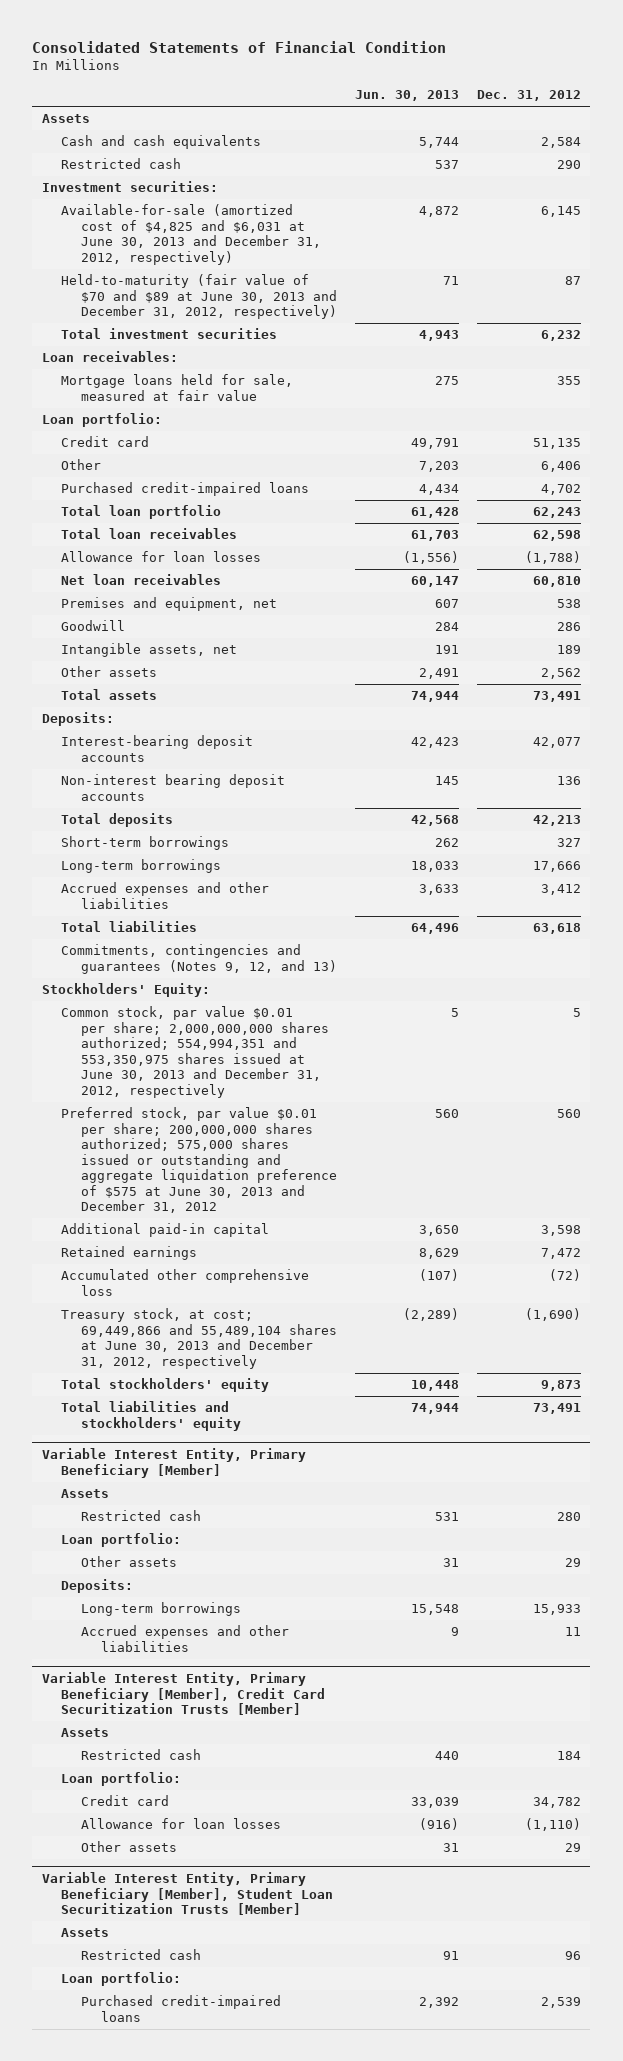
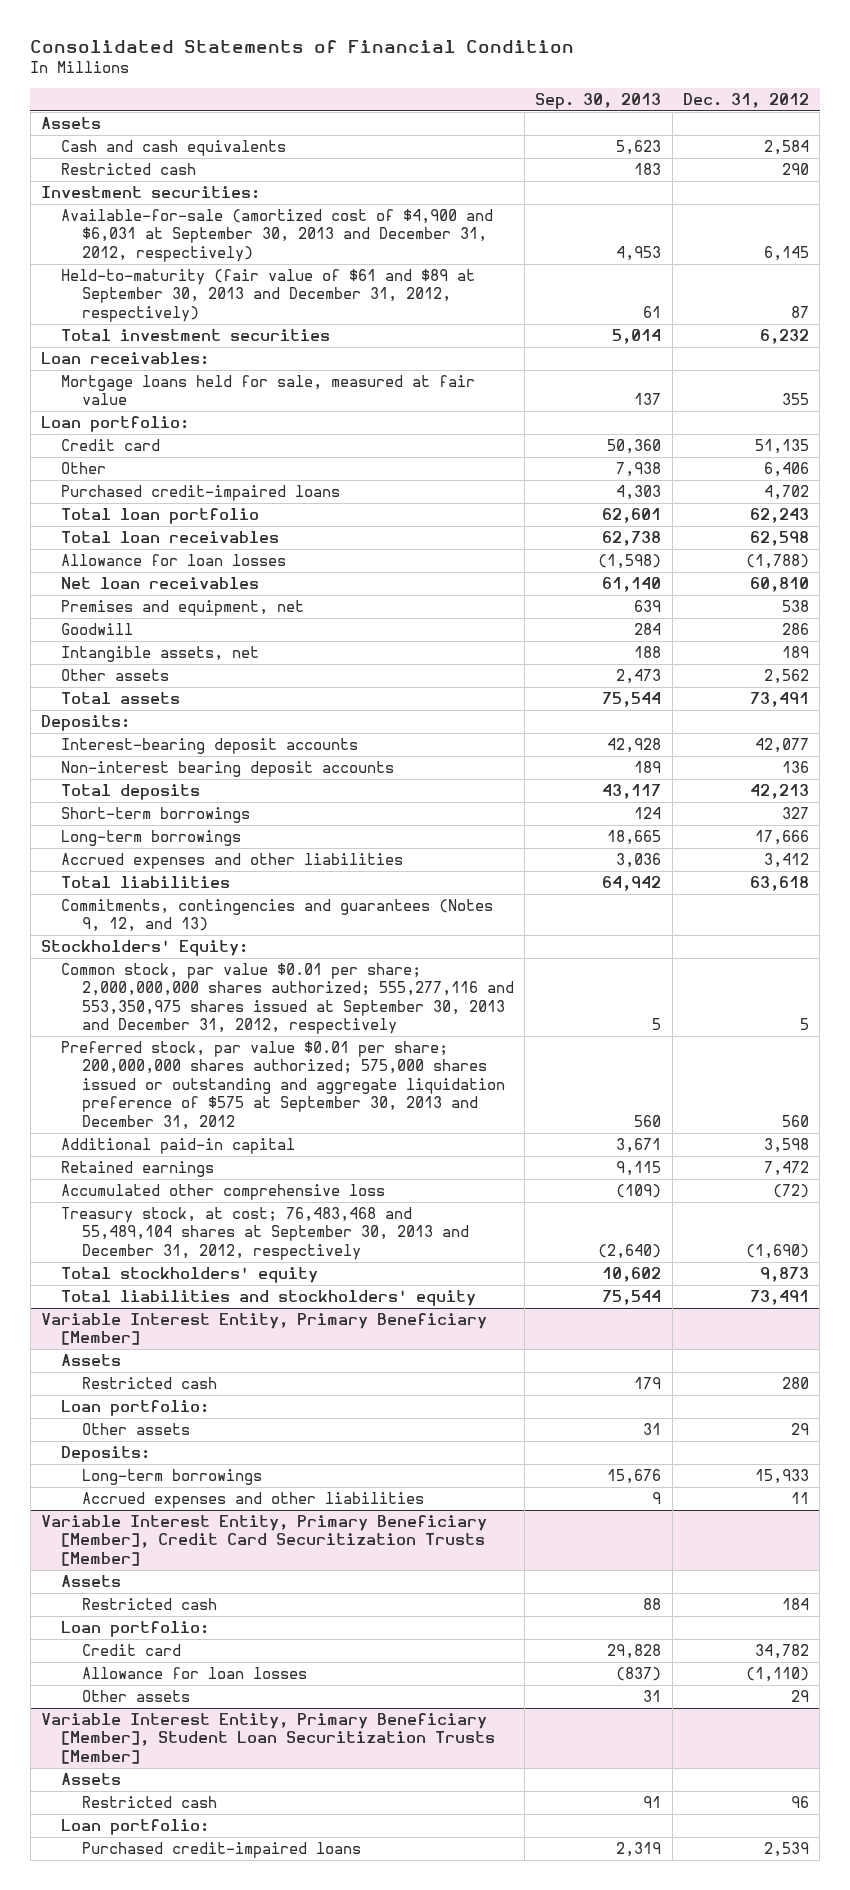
[355,90,460,102] Jun. 30, 2013 -> none
none -> [535,92,662,109] Sep. 30, 2013
[61,204,322,265] Available-for-sale (amortized cost of $4,825 and $6,031 at June 30, 2013 and December 31, 2012, respectively) -> [61,208,494,262] Available-for-sale (amortized cost of $4,900 and $6,031 at September 30, 2013 and December 31, 2012, respectively)
[61,274,338,320] Held-to-maturity (fair value of $70 and $89 at June 30, 2013 and December 31, 2012, respectively) -> [61,268,476,322] Held-to-maturity (fair value of $61 and $89 at September 30, 2013 and December 31, 2012, respectively)
[61,1006,330,1098] Common stock, par value $0.01 per share; 2,000,000,000 shares authorized; 554,994,351 and 553,350,975 shares issued at June 30, 2013 and December 31, 2012, respectively -> [61,962,514,1035] Common stock, par value $0.01 per share; 2,000,000,000 shares authorized; 555,277,116 and 553,350,975 shares issued at September 30, 2013 and December 31, 2012, respectively
[61,1107,338,1214] Preferred stock, par value $0.01 per share; 200,000,000 shares authorized; 575,000 shares issued or outstanding and aggregate liquidation preference of $575 at June 30, 2013 and December 31, 2012 -> [61,1040,505,1130] Preferred stock, par value $0.01 per share; 200,000,000 shares authorized; 575,000 shares issued or outstanding and aggregate liquidation preference of $575 at September 30, 2013 and December 31, 2012
[61,1308,338,1369] Treasury stock, at cost; 69,449,866 and 55,489,104 shares at June 30, 2013 and December 31, 2012, respectively -> [61,1206,469,1260] Treasury stock, at cost; 76,483,468 and 55,489,104 shares at September 30, 2013 and December 31, 2012, respectively

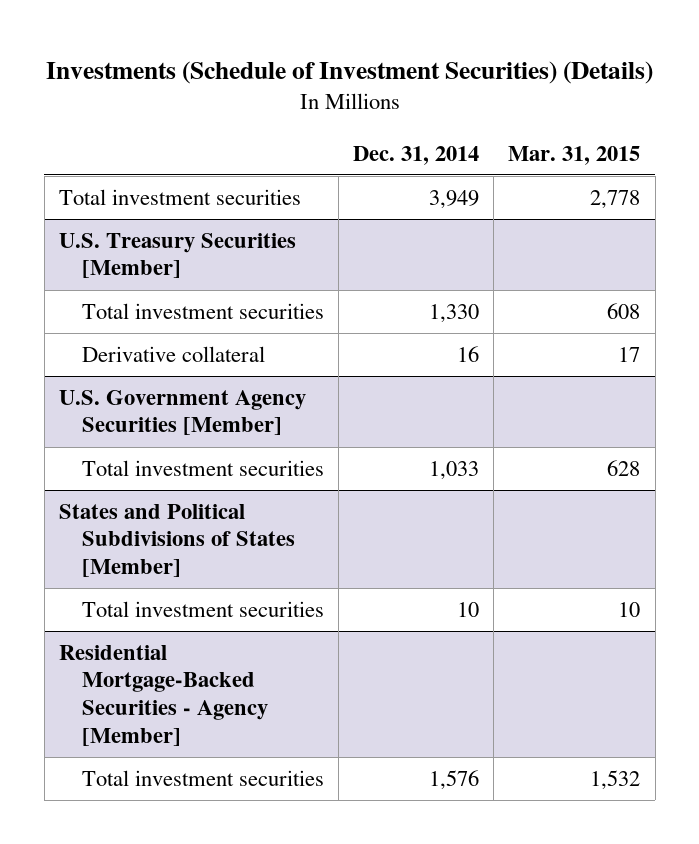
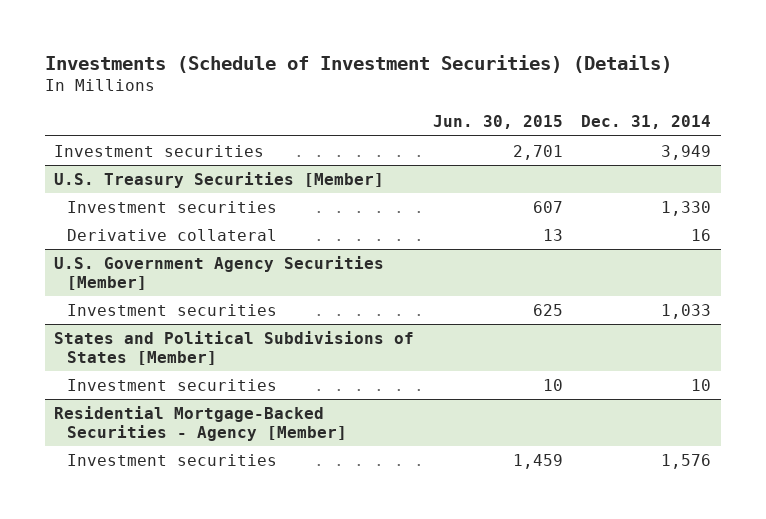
[508,145,641,165] Mar. 31, 2015 -> none
none -> [432,115,563,130] Jun. 30, 2015
[59,188,302,205] Total investment securities -> [54,145,265,158] Investment securities
[81,302,324,319] Total investment securities -> [66,201,277,214] Investment securities
[81,459,324,476] Total investment securities -> [66,304,277,317] Investment securities
[81,600,324,617] Total investment securities -> [66,379,277,392] Investment securities
[81,769,324,786] Total investment securities -> [66,454,277,467] Investment securities

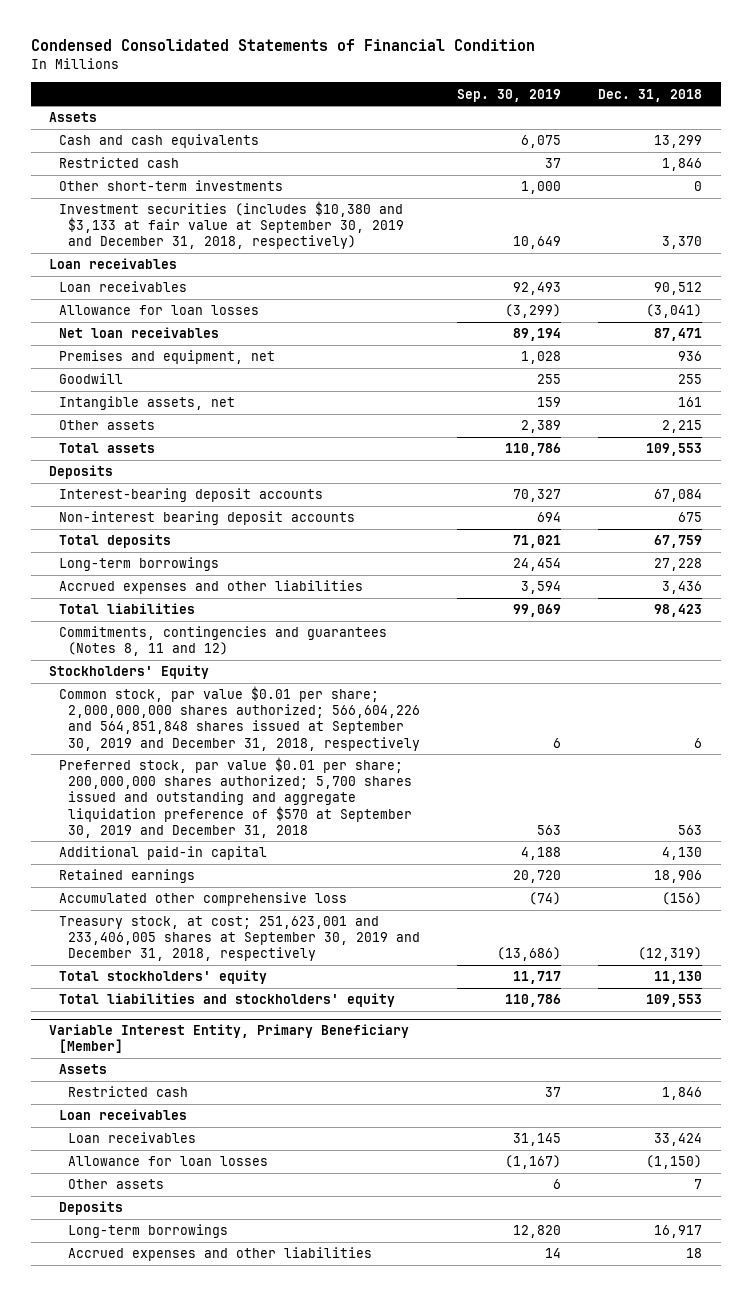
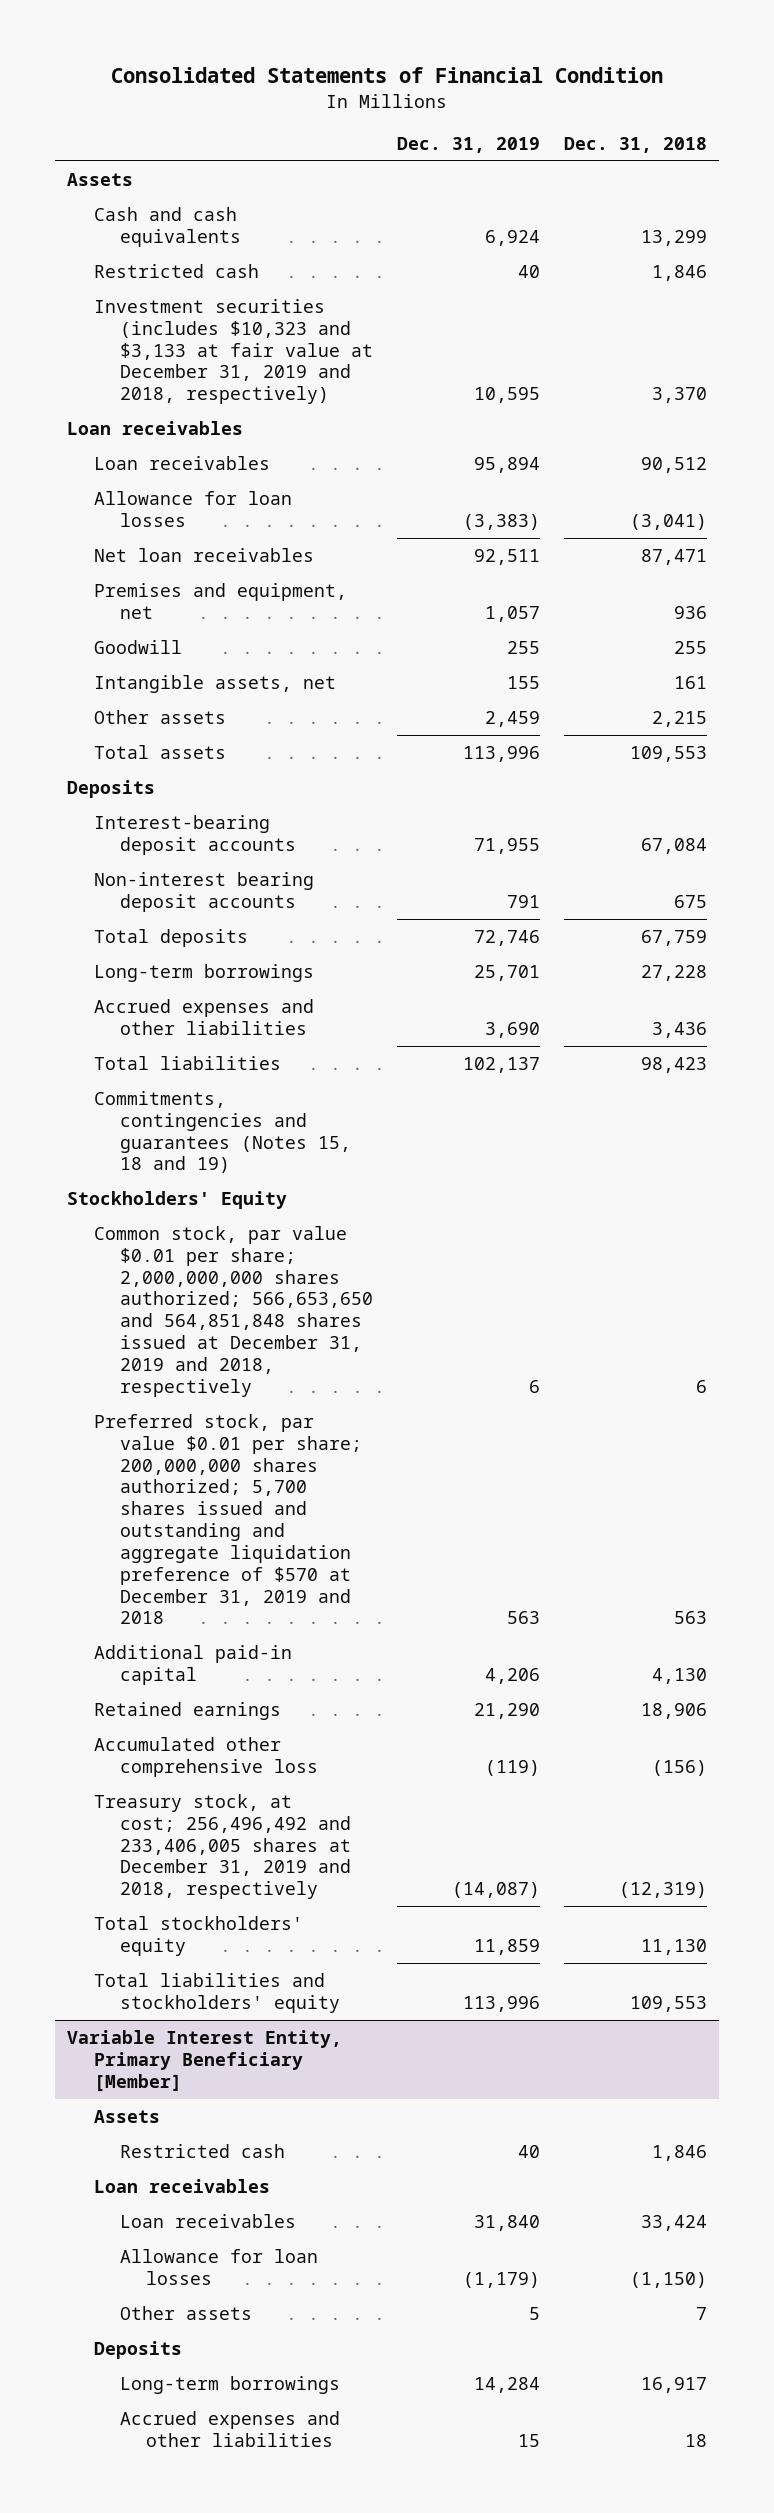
[30,39,535,52] Condensed Consolidated Statements of Financial Condition -> [111,67,664,84] Consolidated Statements of Financial Condition
[457,88,562,102] Sep. 30, 2019 -> none
none -> [396,136,540,153] Dec. 31, 2019
[58,180,283,192] Other short-term investments -> none
[58,201,404,250] Investment securities (includes $10,380 and $3,133 at fair value at September 30, 2019 and December 31, 2018, respectively) -> [93,298,373,405] Investment securities (includes $10,323 and $3,133 at fair value at December 31, 2019 and 2018, respectively)
[58,626,387,657] Commitments, contingencies and guarantees (Notes 8, 11 and 12) -> [93,1090,351,1174] Commitments, contingencies and guarantees (Notes 15, 18 and 19)
[58,686,420,751] Common stock, par value $0.01 per share; 2,000,000,000 shares authorized; 566,604,226 and 564,851,848 shares issued at September 30, 2019 and December 31, 2018, respectively -> [93,1225,373,1397] Common stock, par value $0.01 per share; 2,000,000,000 shares authorized; 566,653,650 and 564,851,848 shares issued at December 31, 2019 and 2018, respectively
[58,757,412,838] Preferred stock, par value $0.01 per share; 200,000,000 shares authorized; 5,700 shares issued and outstanding and aggregate liquidation preference of $570 at September 30, 2019 and December 31, 2018 -> [93,1413,362,1625] Preferred stock, par value $0.01 per share; 200,000,000 shares authorized; 5,700 shares issued and outstanding and aggregate liquidation preference of $570 at December 31, 2019 and 2018
[58,916,420,962] Treasury stock, at cost; 251,623,001 and 233,406,005 shares at September 30, 2019 and December 31, 2018, respectively -> [93,1793,351,1900] Treasury stock, at cost; 256,496,492 and 233,406,005 shares at December 31, 2019 and 2018, respectively

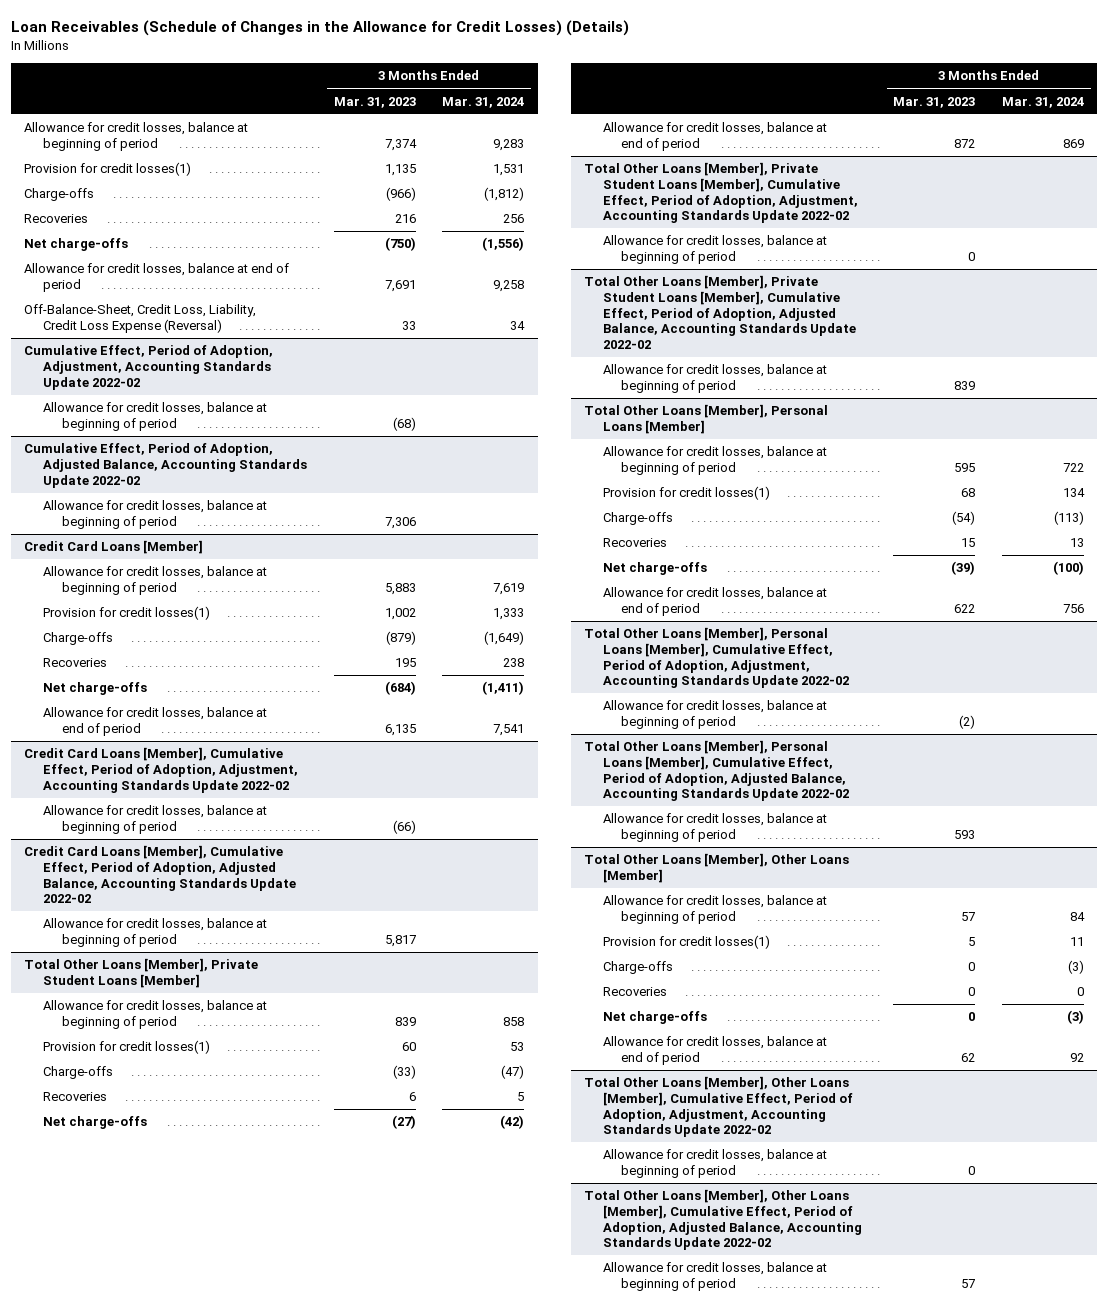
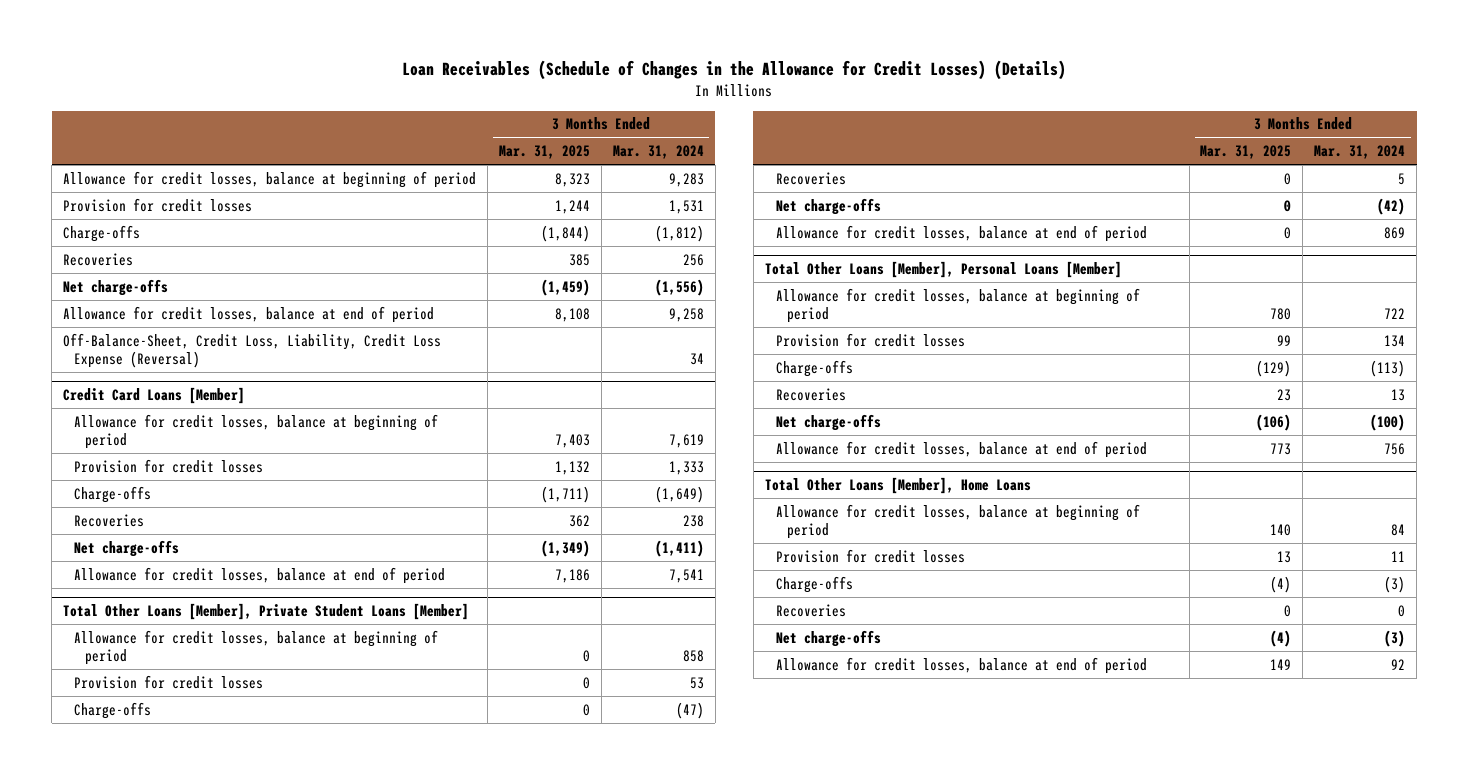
[333,96,416,108] Mar. 31, 2023 -> none
none -> [498,145,590,160] Mar. 31, 2025
[24,162,192,177] Provision for credit losses(1) -> [62,197,252,212] Provision for credit losses
[24,345,274,390] Cumulative Effect, Period of Adoption, Adjustment, Accounting Standards Update 2022-02 -> none
[43,402,268,432] Allowance for credit losses, balance at beginning of period -> none
[24,443,308,488] Cumulative Effect, Period of Adoption, Adjusted Balance, Accounting Standards Update 2022-02 -> none
[43,500,268,530] Allowance for credit losses, balance at beginning of period -> none
[43,606,211,621] Provision for credit losses(1) -> [73,458,263,473] Provision for credit losses
[24,747,299,793] Credit Card Loans [Member], Cumulative Effect, Period of Adoption, Adjustment, Accounting Standards Update 2022-02 -> none
[43,805,268,835] Allowance for credit losses, balance at beginning of period -> none
[24,845,297,904] Credit Card Loans [Member], Cumulative Effect, Period of Adoption, Adjusted Balance, Accounting Standards Update 2022-02 -> none
[43,918,268,948] Allowance for credit losses, balance at beginning of period -> none
[43,1040,211,1055] Provision for credit losses(1) -> [73,674,263,689] Provision for credit losses
[584,162,858,224] Total Other Loans [Member], Private Student Loans [Member], Cumulative Effect, Period of Adoption, Adjustment, Accounting Standards Update 2022-02 -> none
[602,235,827,265] Allowance for credit losses, balance at beginning of period -> none
[584,275,856,350] Total Other Loans [Member], Private Student Loans [Member], Cumulative Effect, Period of Adoption, Adjusted Balance, Accounting Standards Update 2022-02 -> none
[602,364,827,394] Allowance for credit losses, balance at beginning of period -> none
[602,486,770,501] Provision for credit losses(1) -> [775,332,965,347] Provision for credit losses
[584,627,849,689] Total Other Loans [Member], Personal Loans [Member], Cumulative Effect, Period of Adoption, Adjustment, Accounting Standards Update 2022-02 -> none
[602,700,827,730] Allowance for credit losses, balance at beginning of period -> none
[584,740,849,802] Total Other Loans [Member], Personal Loans [Member], Cumulative Effect, Period of Adoption, Adjusted Balance, Accounting Standards Update 2022-02 -> none
[602,813,827,843] Allowance for credit losses, balance at beginning of period -> none
[584,853,850,884] Total Other Loans [Member], Other Loans [Member] -> [764,476,1031,494] Total Other Loans [Member], Home Loans
[602,935,770,950] Provision for credit losses(1) -> [775,548,965,563] Provision for credit losses
[584,1076,853,1138] Total Other Loans [Member], Other Loans [Member], Cumulative Effect, Period of Adoption, Adjustment, Accounting Standards Update 2022-02 -> none
[602,1149,827,1179] Allowance for credit losses, balance at beginning of period -> none
[584,1189,862,1251] Total Other Loans [Member], Other Loans [Member], Cumulative Effect, Period of Adoption, Adjusted Balance, Accounting Standards Update 2022-02 -> none
[602,1262,827,1292] Allowance for credit losses, balance at beginning of period -> none

